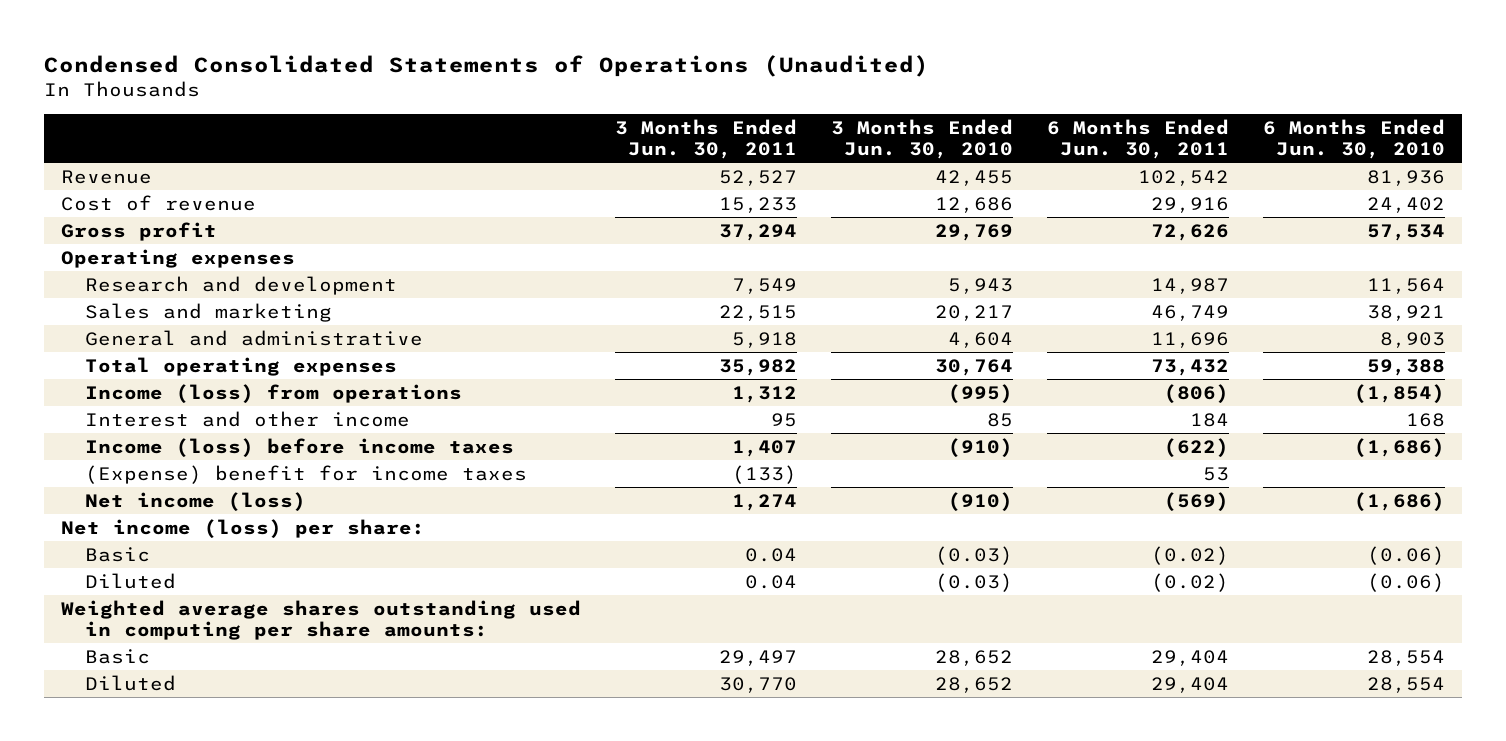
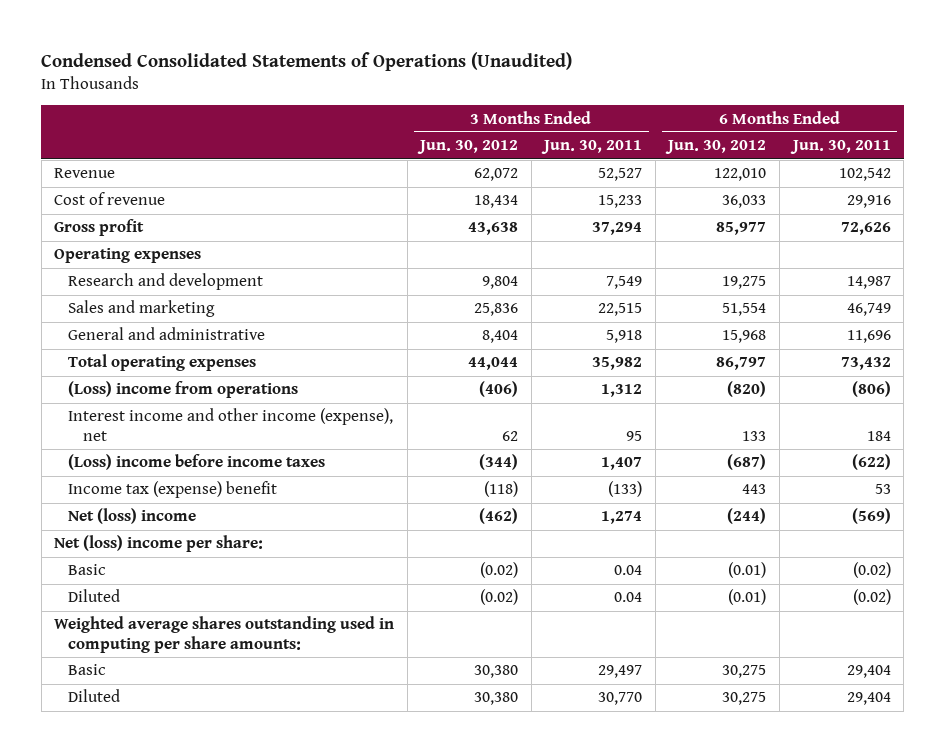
[830,118,1013,159] 3 Months Ended Jun. 30, 2010 -> none
[1262,118,1445,159] 6 Months Ended Jun. 30, 2010 -> none
none -> [417,140,519,155] Jun. 30, 2012
none -> [665,140,767,155] Jun. 30, 2012
[85,383,463,403] Income (loss) from operations -> [68,381,299,399] (Loss) income from operations
[85,410,411,427] Interest and other income -> [68,408,394,441] Interest income and other income (expense), net
[85,437,515,457] Income (loss) before income taxes -> [68,454,326,471] (Loss) income before income taxes
[85,464,528,484] (Expense) benefit for income taxes -> [68,481,278,499] Income tax (expense) benefit
[85,491,307,511] Net income (loss) -> [68,508,197,525] Net (loss) income
[60,518,425,538] Net income (loss) per share: -> [54,535,264,553] Net (loss) income per share:

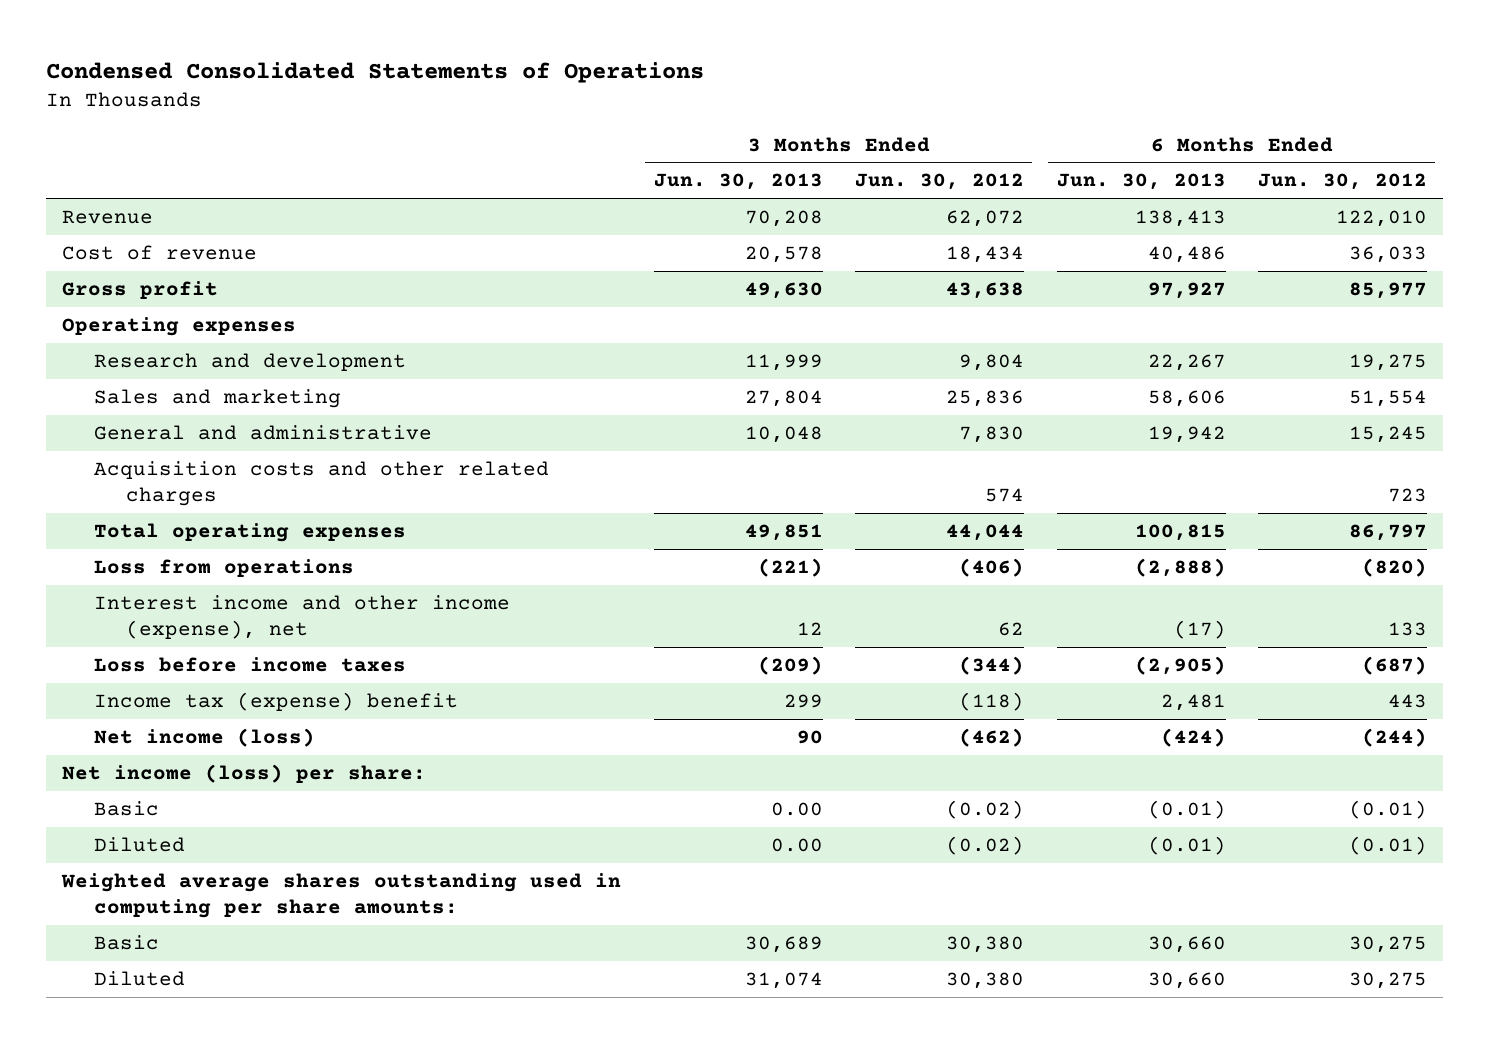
[41,51,573,71] Condensed Consolidated Statements of Operations (Unaudited) -> [45,62,704,84] Condensed Consolidated Statements of Operations
[541,140,643,155] Jun. 30, 2011 -> none
[789,140,891,155] Jun. 30, 2011 -> none
none -> [653,173,823,191] Jun. 30, 2013
none -> [1056,173,1226,191] Jun. 30, 2013
[482,330,519,344] 8,404 -> [959,425,1025,443] 7,830
[722,330,767,344] 15,968 -> [1349,425,1428,443] 15,245
none -> [94,460,550,506] Acquisition costs and other related charges
[68,381,299,399] (Loss) income from operations -> [94,558,355,577] Loss from operations
[68,454,326,471] (Loss) income before income taxes -> [94,656,407,672] Loss before income taxes
[68,508,197,525] Net (loss) income -> [94,727,316,747] Net income (loss)
[54,535,264,553] Net (loss) income per share: -> [61,763,426,783] Net income (loss) per share:

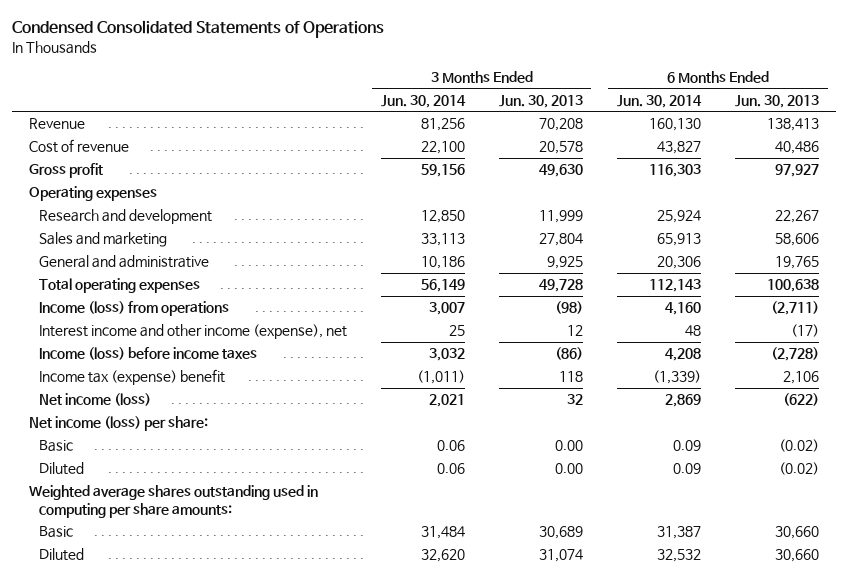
[855,173,1025,191] Jun. 30, 2012 -> none
[1258,173,1428,191] Jun. 30, 2012 -> none
none -> [380,94,466,108] Jun. 30, 2014
none -> [616,94,702,108] Jun. 30, 2014
[94,460,550,506] Acquisition costs and other related charges -> none
[744,425,823,443] 10,048 -> [546,256,583,270] 9,925
[1147,425,1226,443] 19,942 -> [775,256,820,270] 19,765
[744,523,823,541] 49,851 -> [538,279,583,293] 49,728
[1134,523,1226,541] 100,815 -> [767,279,820,293] 100,638
[94,558,355,577] Loss from operations -> [38,301,229,317] Income (loss) from operations
[757,557,823,577] (221) -> [554,301,583,315] (98)
[1134,557,1226,577] (2,888) -> [771,301,820,316] (2,711)
[94,656,407,672] Loss before income taxes -> [38,347,257,361] Income (loss) before income taxes
[757,655,823,675] (209) -> [554,347,583,361] (86)
[1134,655,1226,675] (2,905) -> [771,347,820,362] (2,728)
[783,693,823,708] 299 -> [558,371,583,383] 118
[1160,693,1226,711] 2,481 -> [783,371,820,385] 2,106
[796,729,823,744] 90 -> [566,394,583,406] 32
[1160,727,1226,747] (424) -> [783,393,820,407] (622)
[1147,799,1226,819] (0.01) -> [779,439,820,453] (0.02)
[1147,835,1226,855] (0.01) -> [779,462,820,476] (0.02)

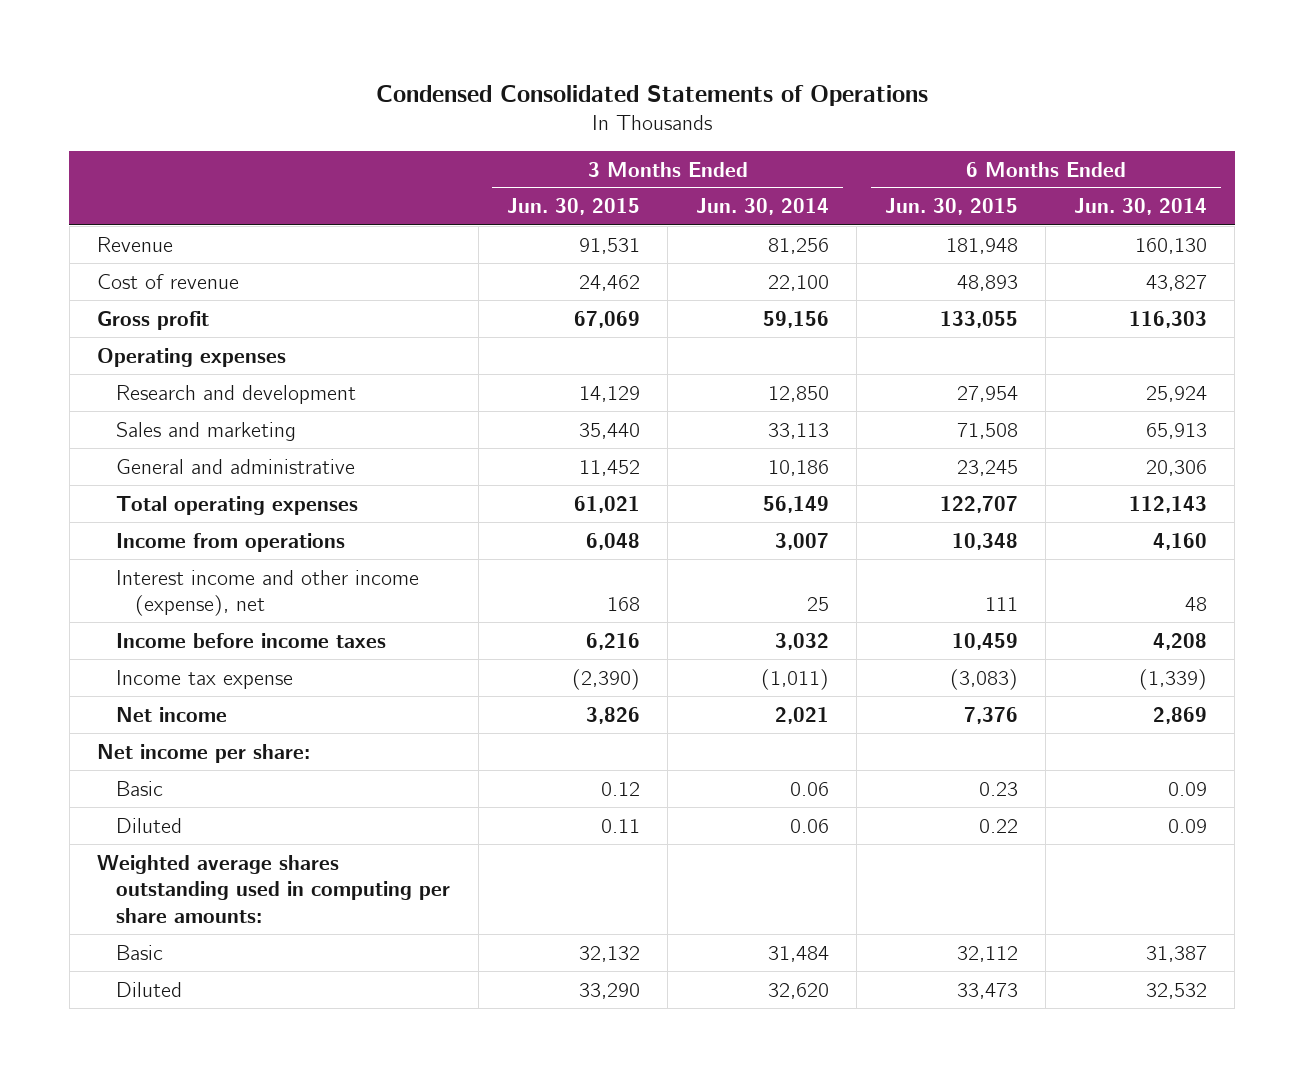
[498,94,583,108] Jun. 30, 2013 -> none
[735,94,820,108] Jun. 30, 2013 -> none
none -> [506,198,640,216] Jun. 30, 2015
none -> [884,198,1018,216] Jun. 30, 2015
[38,301,229,317] Income (loss) from operations -> [116,532,346,552] Income from operations
[38,347,257,361] Income (loss) before income taxes -> [116,632,387,648] Income before income taxes
[38,369,225,386] Income tax (expense) benefit -> [116,669,294,689] Income tax expense
[38,393,151,407] Net income (loss) -> [116,706,228,722] Net income
[28,416,208,432] Net income (loss) per share: -> [97,743,311,763] Net income per share:

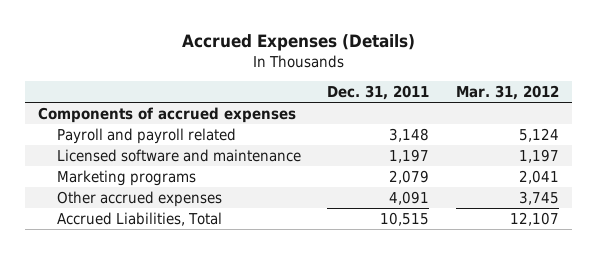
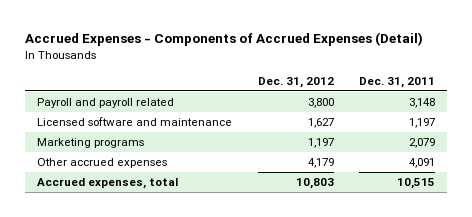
[181,34,415,52] Accrued Expenses (Details) -> [24,31,423,46] Accrued Expenses - Components of Accrued Expenses (Detail)
[456,84,560,100] Mar. 31, 2012 -> none
none -> [257,76,334,88] Dec. 31, 2012
[38,106,297,123] Components of accrued expenses -> none
[56,211,222,226] Accrued Liabilities, Total -> [37,178,179,190] Accrued expenses, total

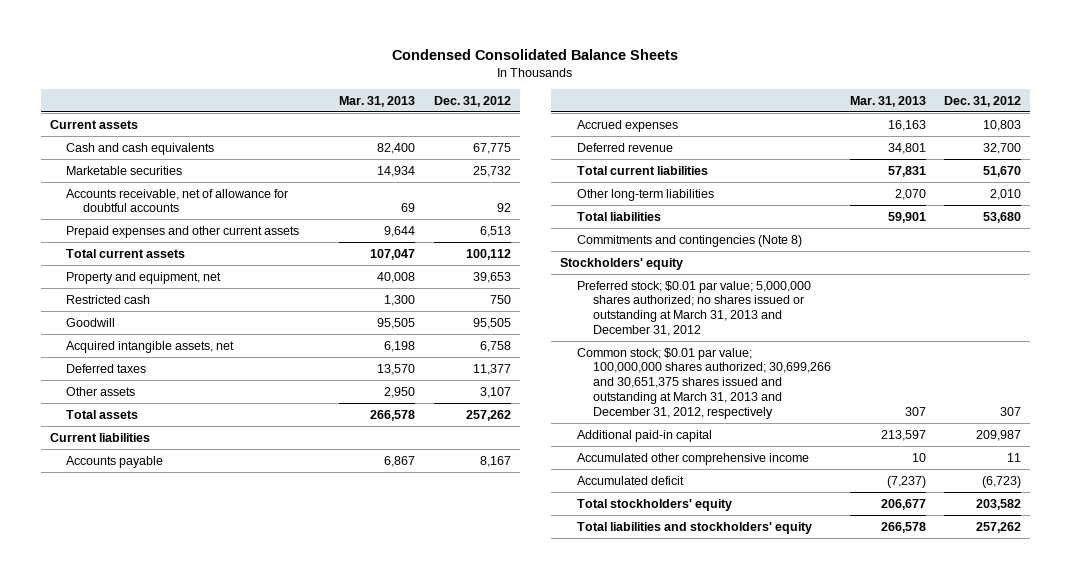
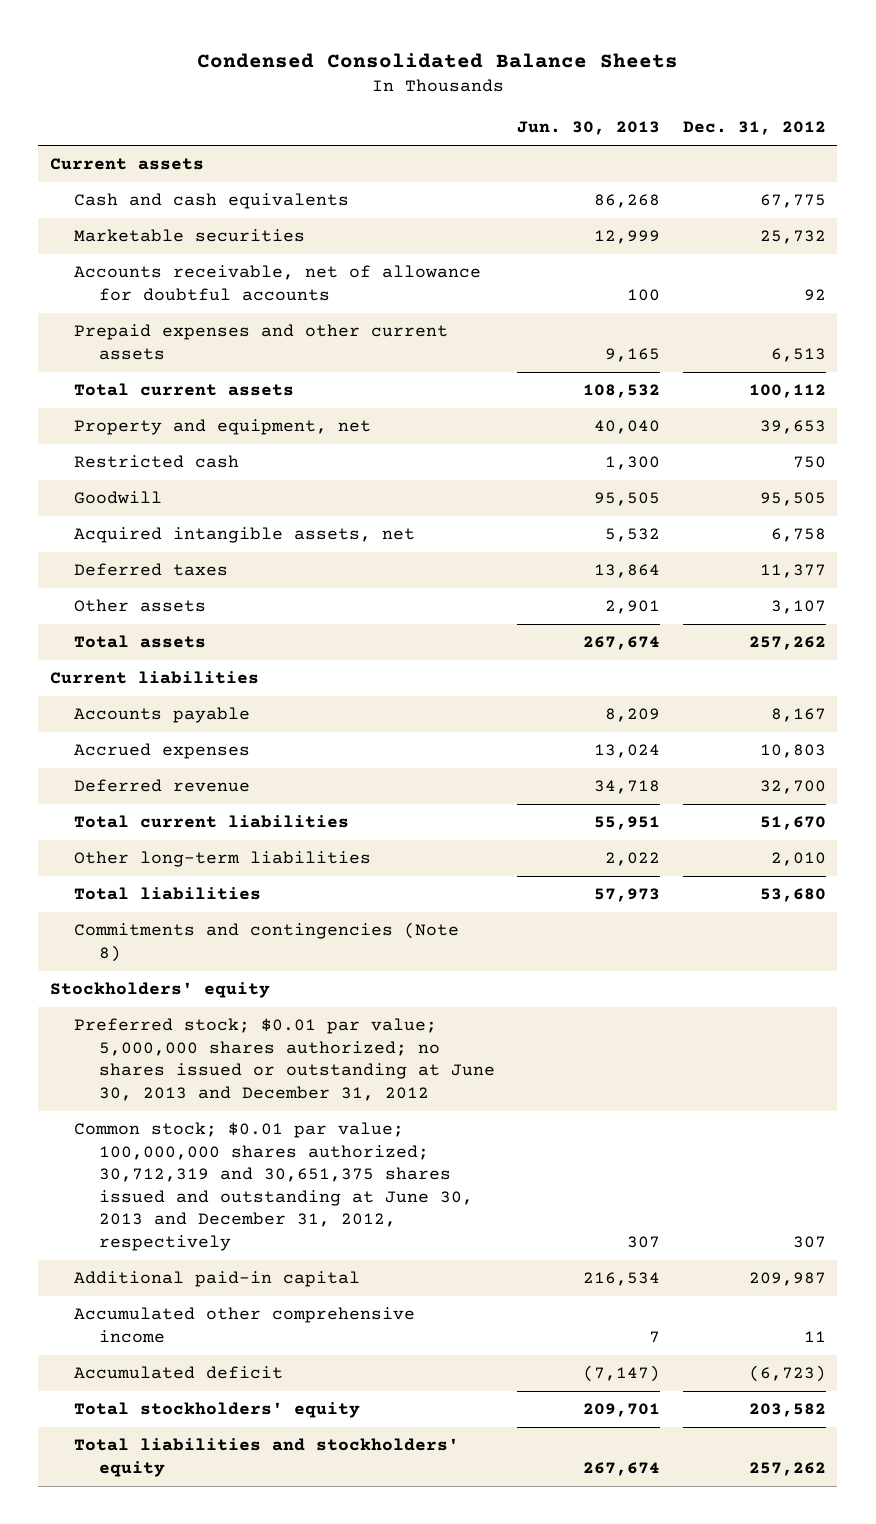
[339,95,416,107] Mar. 31, 2013 -> none
none -> [517,121,661,136] Jun. 30, 2013
[576,280,811,336] Preferred stock; $0.01 par value; 5,000,000 shares authorized; no shares issued or outstanding at March 31, 2013 and December 31, 2012 -> [74,1018,495,1101] Preferred stock; $0.01 par value; 5,000,000 shares authorized; no shares issued or outstanding at June 30, 2013 and December 31, 2012
[576,347,832,419] Common stock; $0.01 par value; 100,000,000 shares authorized; 30,699,266 and 30,651,375 shares issued and outstanding at March 31, 2013 and December 31, 2012, respectively -> [74,1122,473,1251] Common stock; $0.01 par value; 100,000,000 shares authorized; 30,712,319 and 30,651,375 shares issued and outstanding at June 30, 2013 and December 31, 2012, respectively

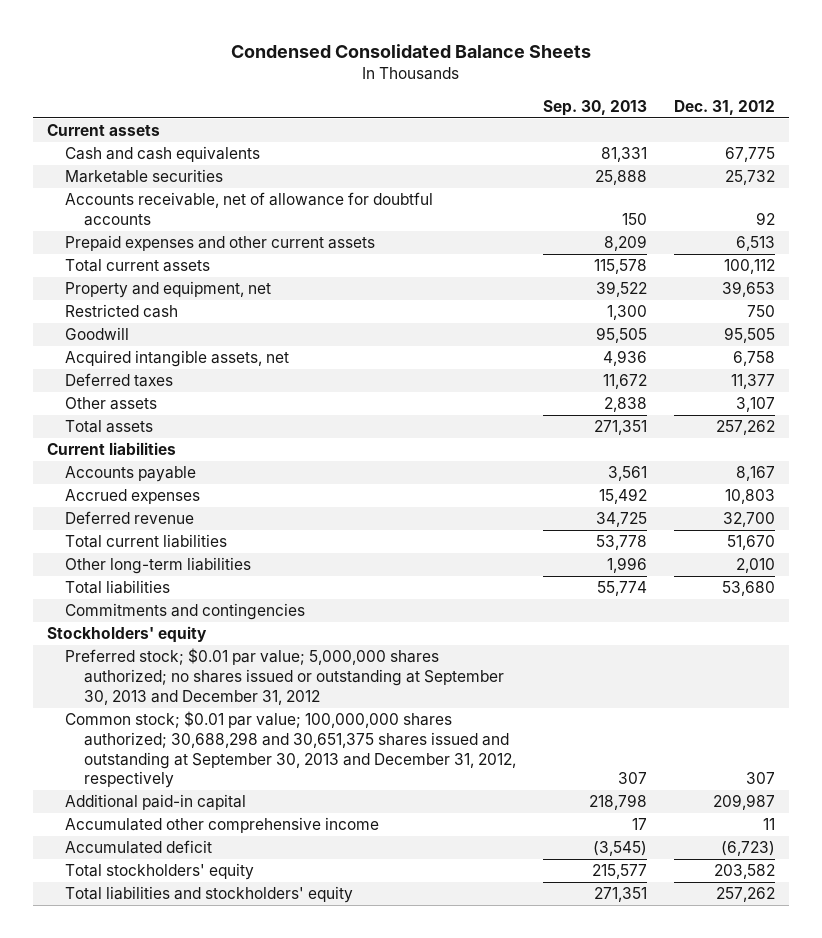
[517,121,661,136] Jun. 30, 2013 -> none
none -> [543,99,648,116] Sep. 30, 2013
[74,922,460,962] Commitments and contingencies (Note 8) -> [65,603,306,621] Commitments and contingencies
[74,1018,495,1101] Preferred stock; $0.01 par value; 5,000,000 shares authorized; no shares issued or outstanding at June 30, 2013 and December 31, 2012 -> [65,648,504,705] Preferred stock; $0.01 par value; 5,000,000 shares authorized; no shares issued or outstanding at September 30, 2013 and December 31, 2012
[74,1122,473,1251] Common stock; $0.01 par value; 100,000,000 shares authorized; 30,712,319 and 30,651,375 shares issued and outstanding at June 30, 2013 and December 31, 2012, respectively -> [65,711,516,789] Common stock; $0.01 par value; 100,000,000 shares authorized; 30,688,298 and 30,651,375 shares issued and outstanding at September 30, 2013 and December 31, 2012, respectively

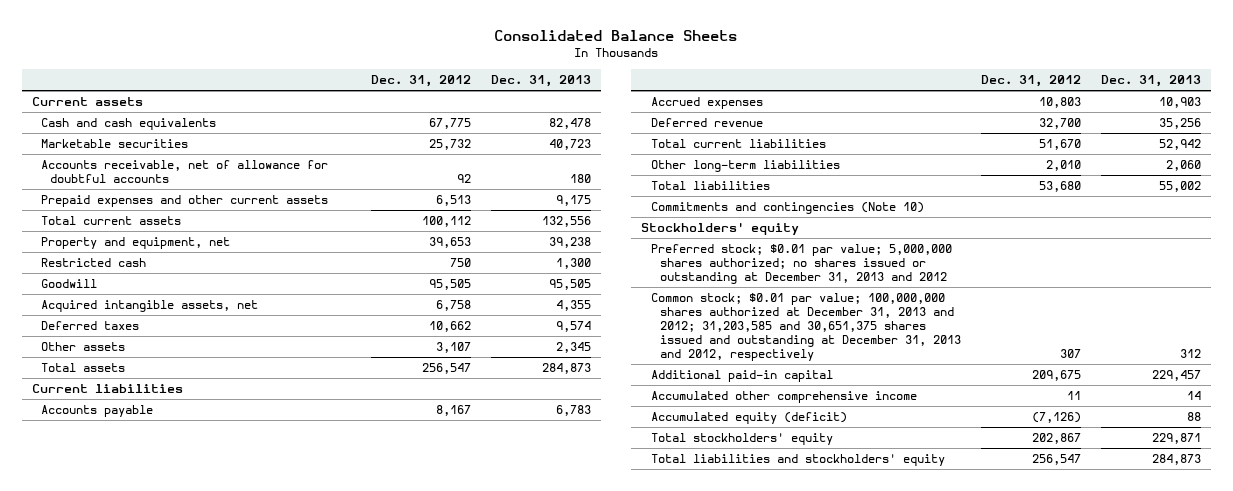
[230,43,591,58] Condensed Consolidated Balance Sheets -> [494,29,738,41] Consolidated Balance Sheets
[543,99,648,116] Sep. 30, 2013 -> none
none -> [491,75,592,88] Dec. 31, 2013
[731,374,776,390] 11,377 -> [429,321,472,333] 10,662
[716,420,776,436] 257,262 -> [422,363,472,375] 256,547
[65,603,306,621] Commitments and contingencies -> [650,202,924,215] Commitments and contingencies (Note 10)
[65,648,504,705] Preferred stock; $0.01 par value; 5,000,000 shares authorized; no shares issued or outstanding at September 30, 2013 and December 31, 2012 -> [650,244,952,285] Preferred stock; $0.01 par value; 5,000,000 shares authorized; no shares issued or outstanding at December 31, 2013 and 2012
[65,711,516,789] Common stock; $0.01 par value; 100,000,000 shares authorized; 30,688,298 and 30,651,375 shares issued and outstanding at September 30, 2013 and December 31, 2012, respectively -> [650,293,962,362] Common stock; $0.01 par value; 100,000,000 shares authorized at December 31, 2013 and 2012; 31,203,585 and 30,651,375 shares issued and outstanding at December 31, 2013 and 2012, respectively
[713,794,776,811] 209,987 -> [1031,370,1081,382] 209,675
[65,840,213,855] Accumulated deficit -> [650,412,847,425] Accumulated equity (deficit)
[721,841,776,857] (6,723) -> [1031,412,1081,424] (7,126)
[714,864,776,880] 203,582 -> [1031,433,1081,445] 202,867
[716,887,776,903] 257,262 -> [1031,454,1081,466] 256,547

